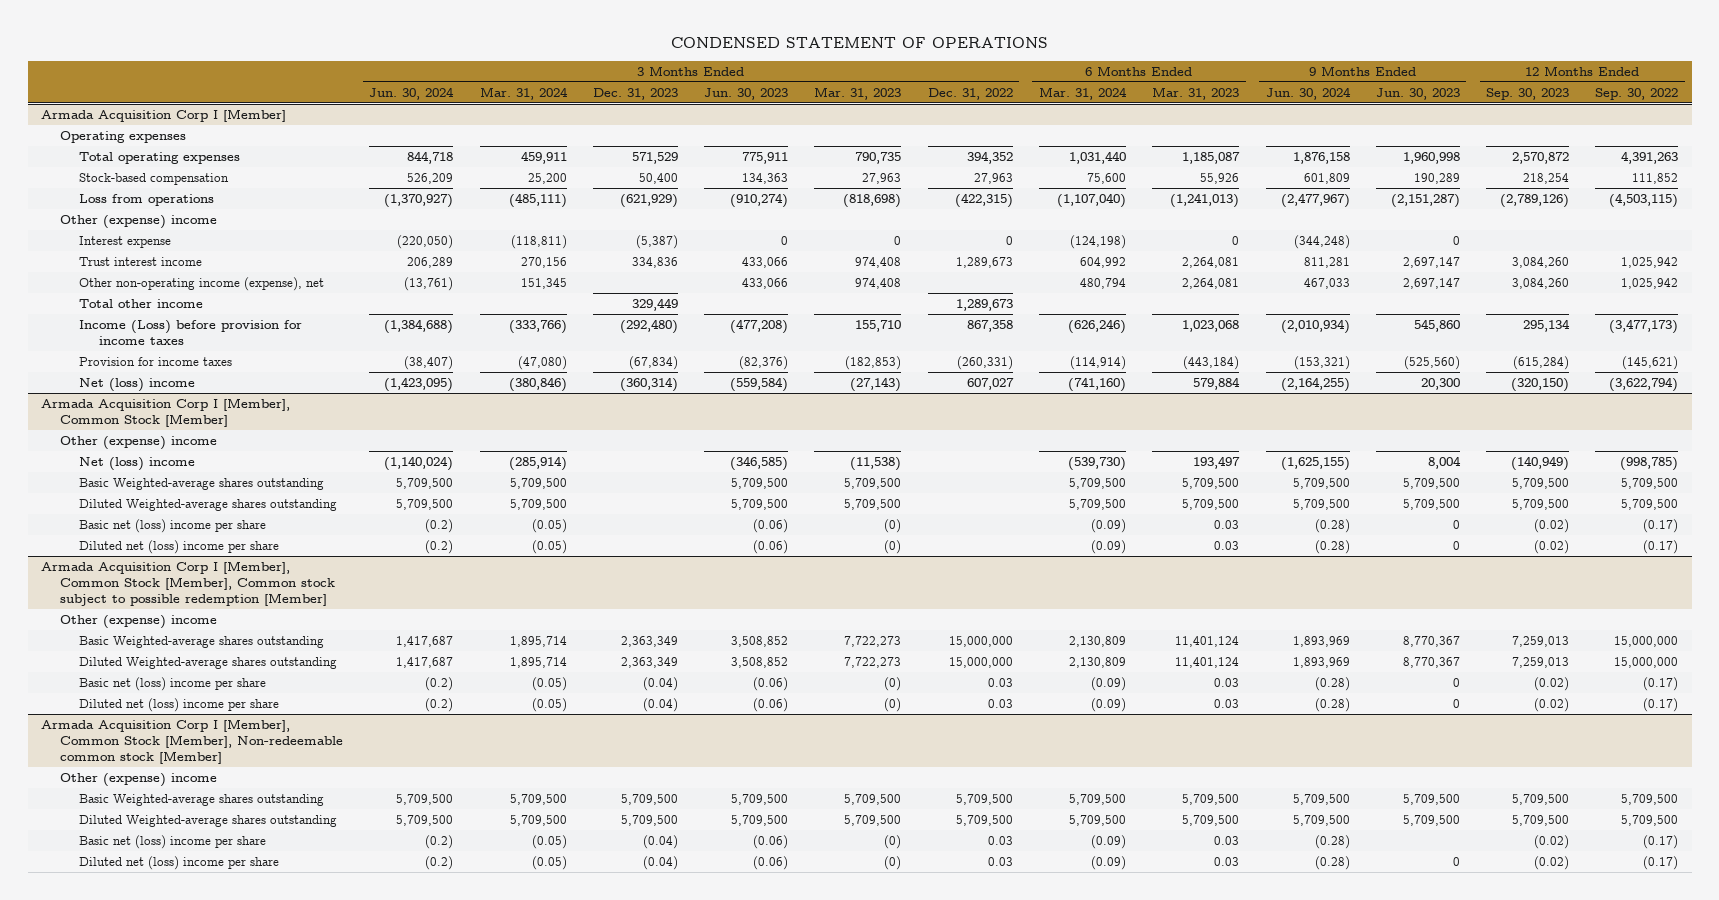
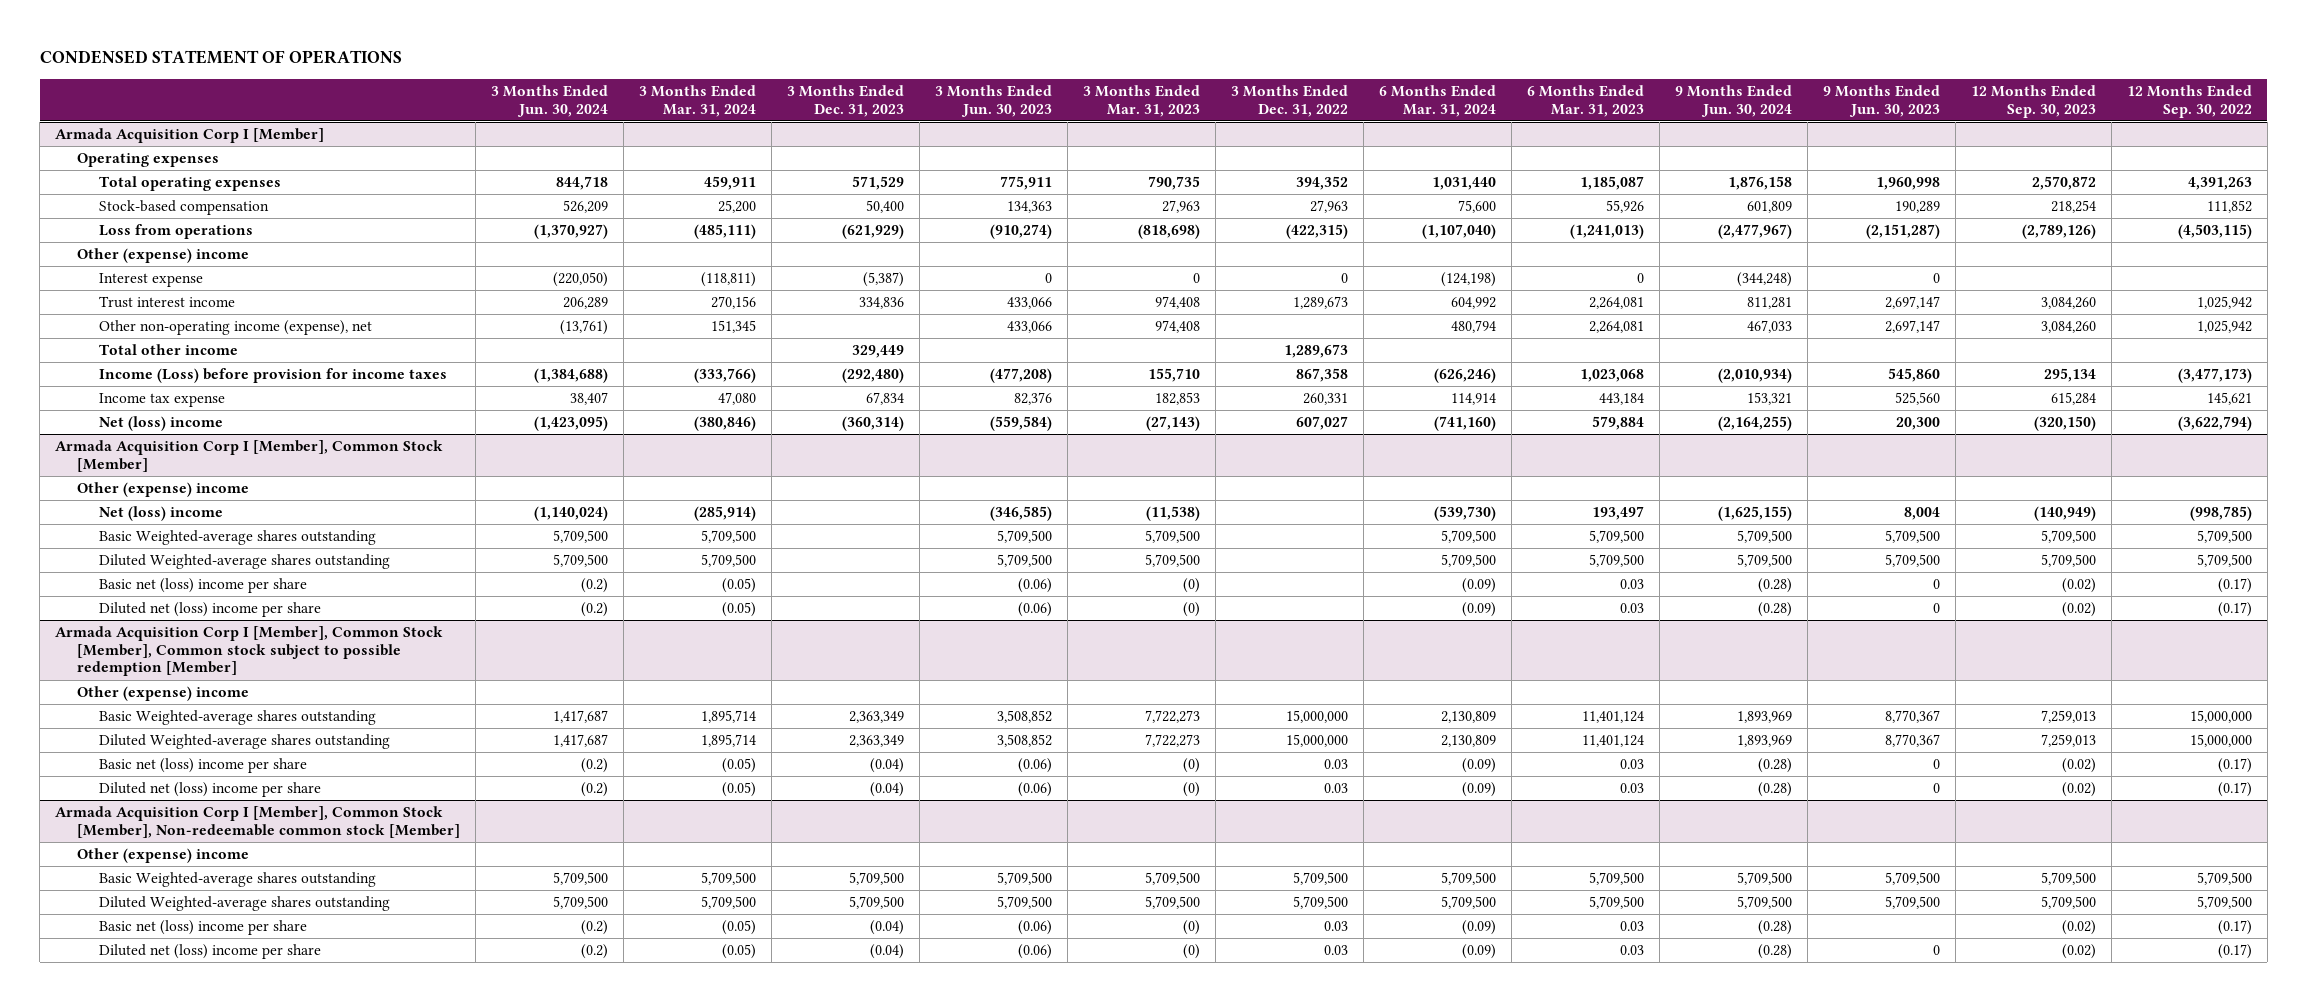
[79,356,233,366] Provision for income taxes -> [98,393,225,408] Income tax expense
[404,355,454,370] (38,407) -> [569,392,608,406] 38,407
[517,355,567,370] (47,080) -> [717,392,756,406] 47,080
[628,355,678,370] (67,834) -> [865,392,904,406] 67,834
[739,355,789,370] (82,376) -> [1013,392,1052,406] 82,376
[845,355,902,370] (182,853) -> [1154,392,1200,406] 182,853
[956,355,1013,370] (260,331) -> [1302,393,1348,406] 260,331
[1070,355,1127,370] (114,914) -> [1450,393,1496,406] 114,914
[1183,355,1240,370] (443,184) -> [1598,393,1644,406] 443,184
[1293,355,1350,370] (153,321) -> [1746,392,1792,406] 153,321
[1403,355,1460,370] (525,560) -> [1894,392,1940,406] 525,560
[1513,355,1570,370] (615,284) -> [2050,392,2096,406] 615,284
[1622,355,1679,370] (145,621) -> [2206,392,2252,406] 145,621

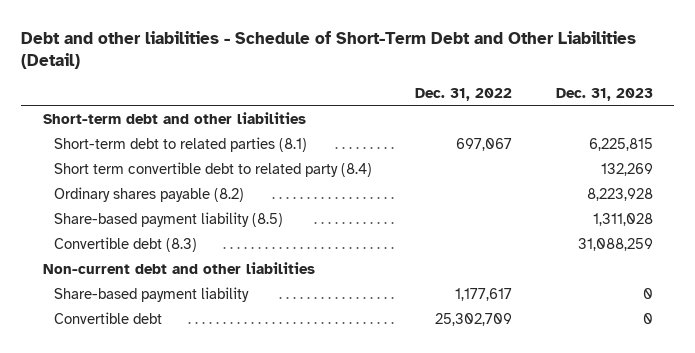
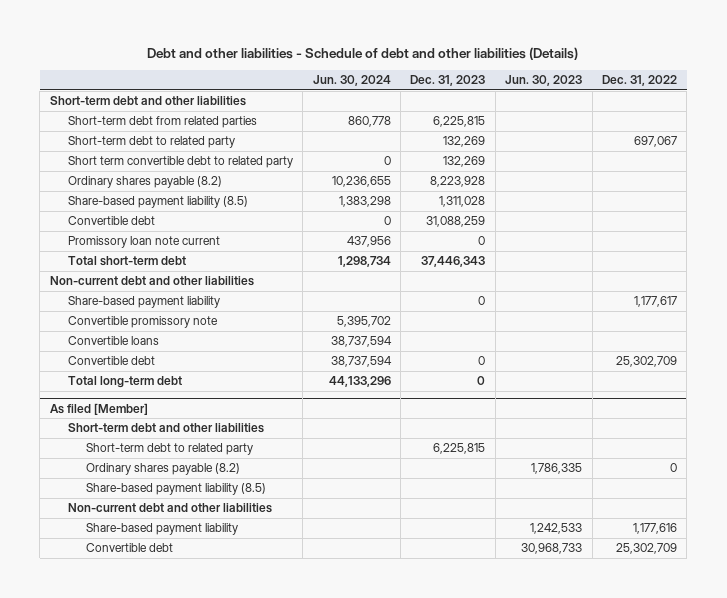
[21,30,637,70] Debt and other liabilities - Schedule of Short-Term Debt and Other Liabilities (Detail) -> [147,47,579,61] Debt and other liabilities - Schedule of debt and other liabilities (Details)
none -> [312,75,391,87] Jun. 30, 2024
none -> [505,75,583,87] Jun. 30, 2023
none -> [67,116,257,129] Short-term debt from related parties
[54,137,308,153] Short-term debt to related parties (8.1) -> [67,136,235,149] Short-term debt to related party
[588,138,653,152] 6,225,815 -> [443,136,486,148] 132,269
[54,162,373,178] Short term convertible debt to related party (8.4) -> [67,156,293,169] Short term convertible debt to related party
[54,237,198,253] Convertible debt (8.3) -> [67,216,155,226] Convertible debt
none -> [67,236,220,249] Promissory loan note current
none -> [67,256,186,267] Total short-term debt
none -> [67,316,218,329] Convertible promissory note
none -> [67,336,159,346] Convertible loans
none -> [67,376,182,389] Total long-term debt
none -> [49,402,148,415] As filed [Member]
none -> [67,423,264,434] Short-term debt and other liabilities
none -> [85,443,253,456] Short-term debt to related party
none -> [85,463,240,476] Ordinary shares payable (8.2)
none -> [85,483,266,496] Share-based payment liability (8.5)
none -> [67,503,272,514] Non-current debt and other liabilities
none -> [85,523,238,536] Share-based payment liability
none -> [85,543,173,553] Convertible debt

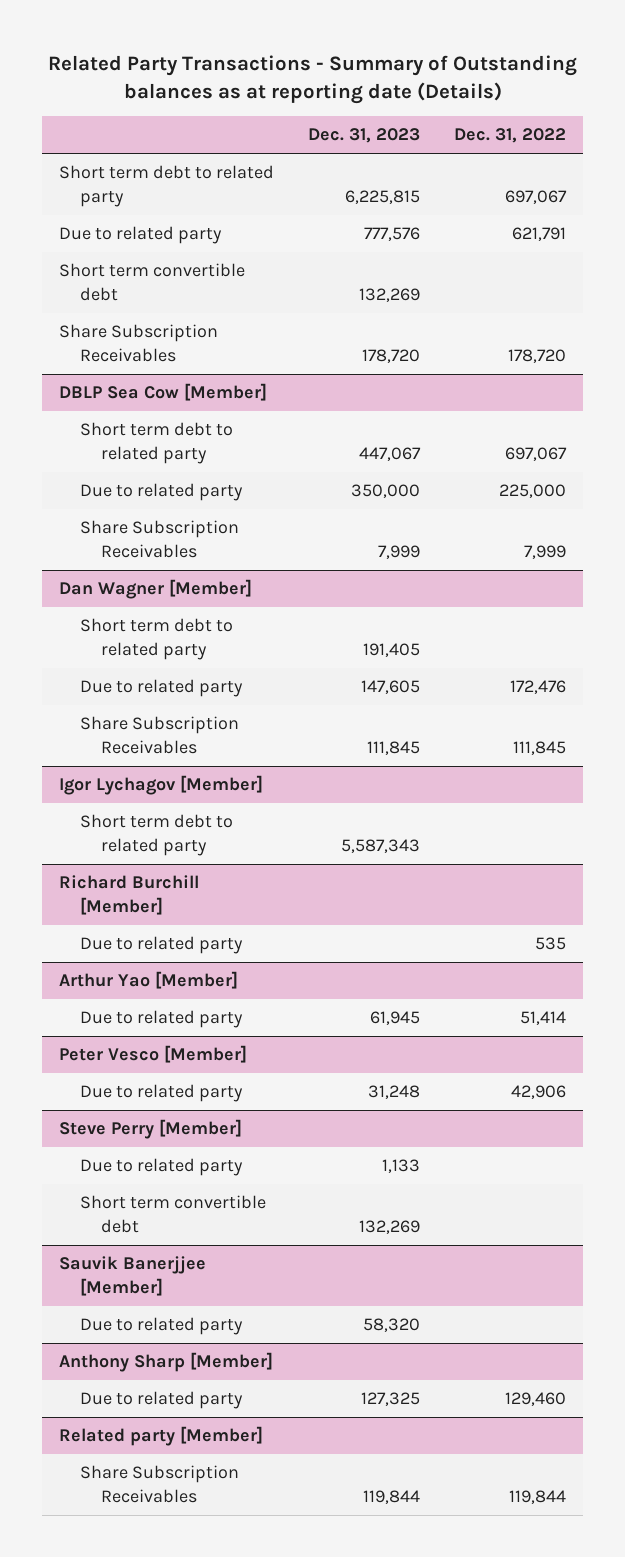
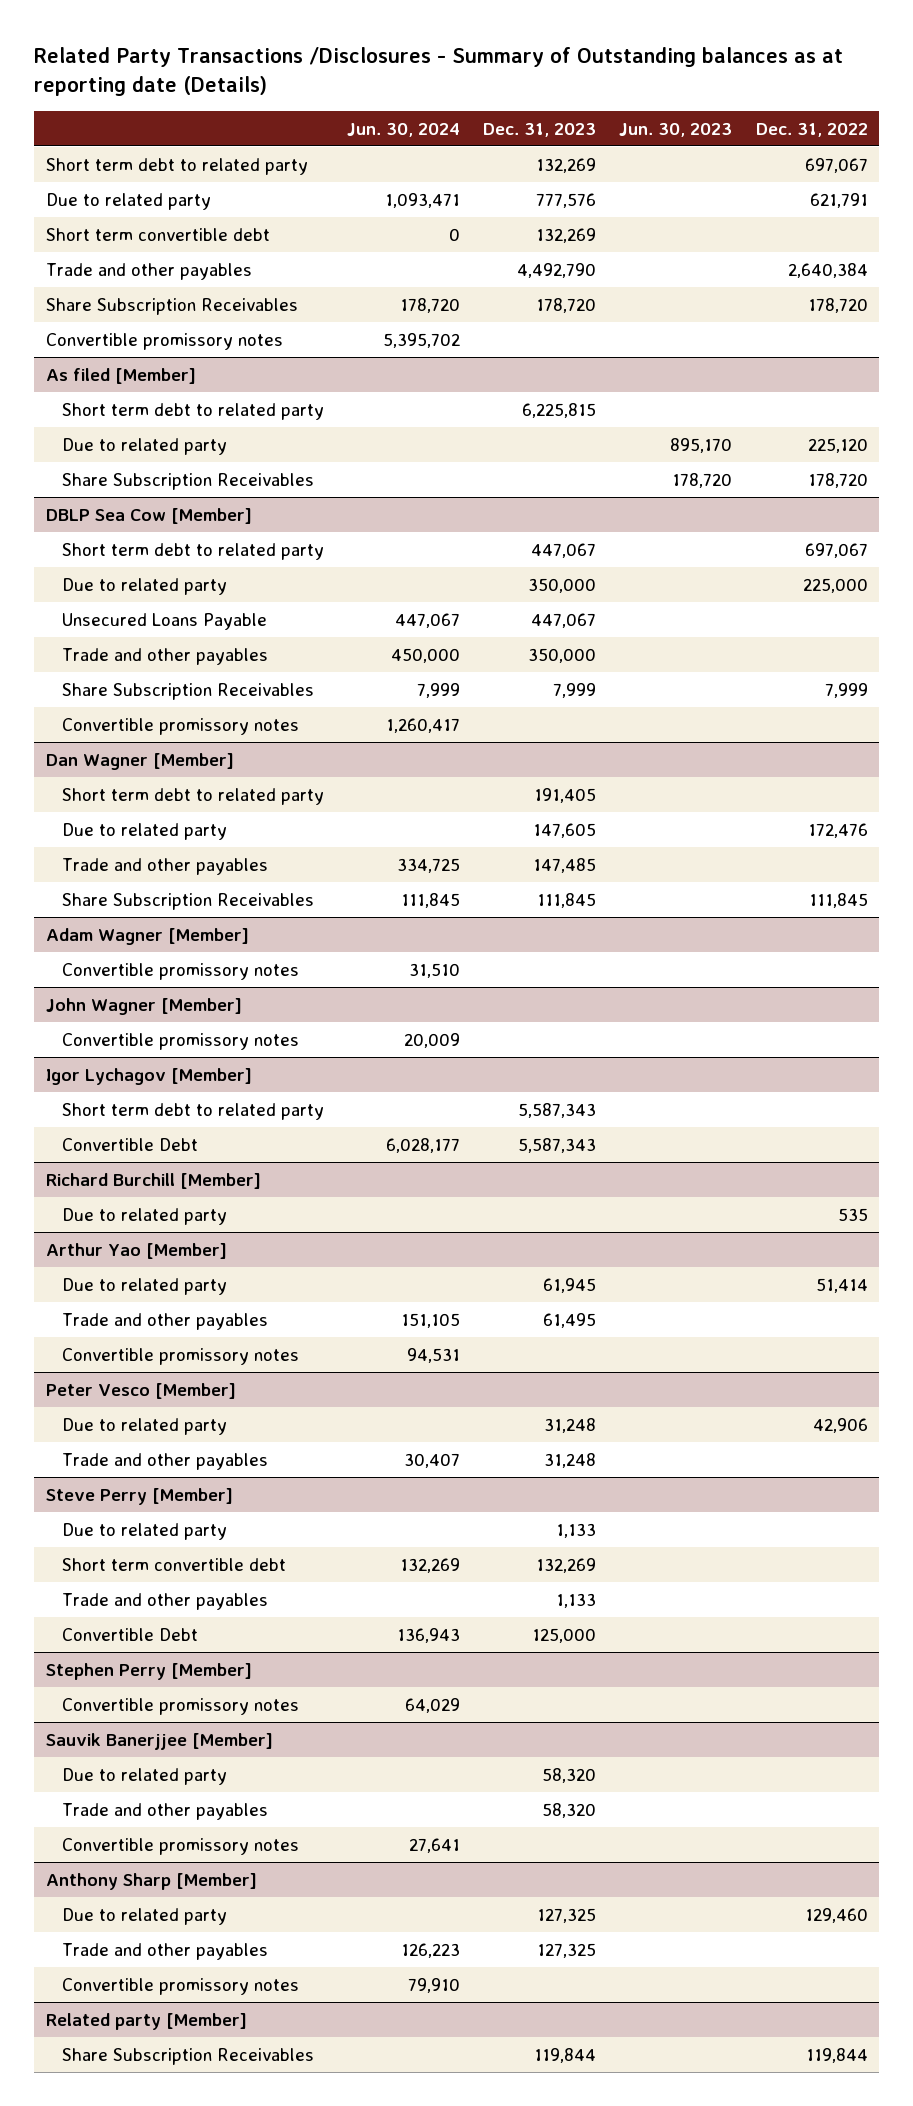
[47,55,577,104] Related Party Transactions - Summary of Outstanding balances as at reporting date (Details) -> [34,46,844,96] Related Party Transactions /Disclosures - Summary of Outstanding balances as at reporting date (Details)
none -> [347,122,461,137] Jun. 30, 2024
none -> [619,122,733,137] Jun. 30, 2023
[345,189,421,204] 6,225,815 -> [536,157,597,173] 132,269
none -> [45,262,252,280] Trade and other payables
none -> [45,332,283,350] Convertible promissory notes
none -> [45,367,196,384] As filed [Member]
none -> [62,402,325,420] Short term debt to related party
none -> [62,437,228,455] Due to related party
none -> [62,472,315,490] Share Subscription Receivables
none -> [62,612,268,630] Unsecured Loans Payable
none -> [62,647,269,665] Trade and other payables
none -> [62,717,300,735] Convertible promissory notes
none -> [62,857,269,875] Trade and other payables
none -> [45,927,249,945] Adam Wagner [Member]
none -> [62,962,300,980] Convertible promissory notes
none -> [45,997,242,1015] John Wagner [Member]
none -> [62,1032,300,1050] Convertible promissory notes
none -> [62,1137,199,1151] Convertible Debt
none -> [62,1312,269,1330] Trade and other payables
none -> [62,1347,300,1365] Convertible promissory notes
none -> [62,1452,269,1470] Trade and other payables
none -> [62,1592,269,1610] Trade and other payables
none -> [62,1627,199,1641] Convertible Debt
none -> [45,1662,252,1680] Stephen Perry [Member]
none -> [62,1697,300,1715] Convertible promissory notes
none -> [62,1802,269,1820] Trade and other payables
none -> [62,1837,300,1855] Convertible promissory notes
none -> [62,1942,269,1960] Trade and other payables
none -> [62,1977,300,1995] Convertible promissory notes

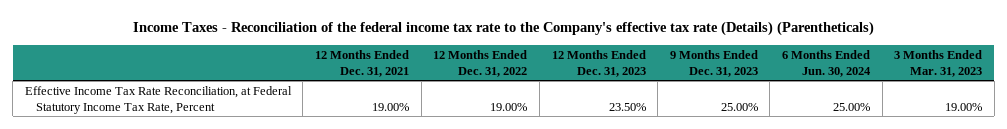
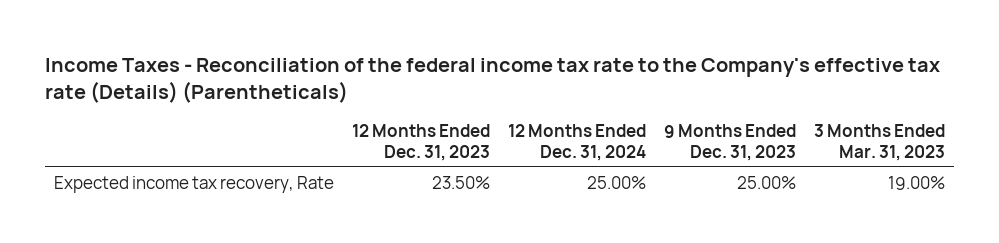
[315,49,410,77] 12 Months Ended Dec. 31, 2021 -> none
[433,49,528,77] 12 Months Ended Dec. 31, 2022 -> none
[782,49,872,77] 6 Months Ended Jun. 30, 2024 -> none
none -> [508,124,647,162] 12 Months Ended Dec. 31, 2024
[24,85,292,114] Effective Income Tax Rate Reconciliation, at Federal Statutory Income Tax Rate, Percent -> [54,176,335,194] Expected income tax recovery, Rate

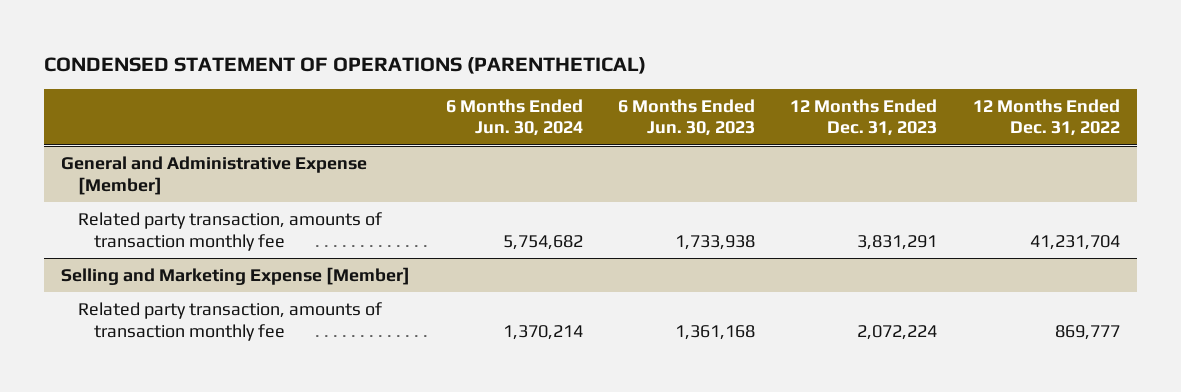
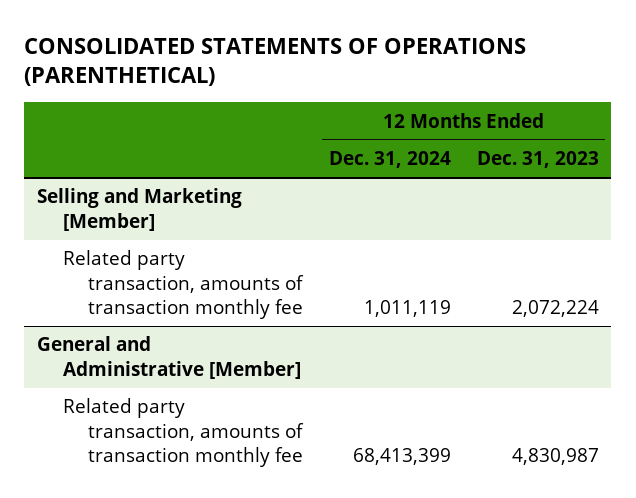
[43,57,646,75] CONDENSED STATEMENT OF OPERATIONS (PARENTHETICAL) -> [24,37,527,87] CONSOLIDATED STATEMENTS OF OPERATIONS (PARENTHETICAL)
[445,98,583,137] 6 Months Ended Jun. 30, 2024 -> none
[617,98,755,137] 6 Months Ended Jun. 30, 2023 -> none
[972,98,1120,137] 12 Months Ended Dec. 31, 2022 -> none
none -> [328,151,451,169] Dec. 31, 2024
[61,155,368,195] General and Administrative Expense [Member] -> none
[77,211,382,251] Related party transaction, amounts of transaction monthly fee -> none
[61,266,411,285] Selling and Marketing Expense [Member] -> [37,188,243,231] Selling and Marketing [Member]
none -> [37,336,301,379] General and Administrative [Member]
none -> [62,398,304,468] Related party transaction, amounts of transaction monthly fee

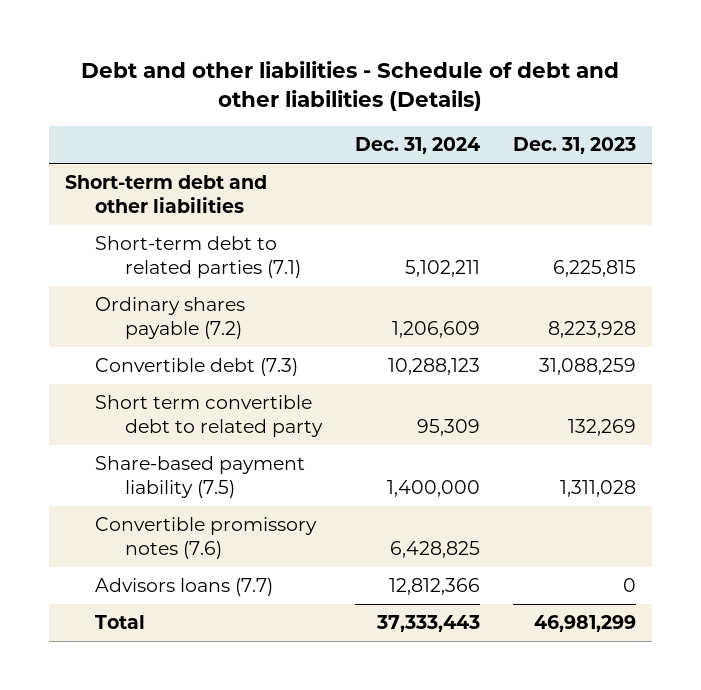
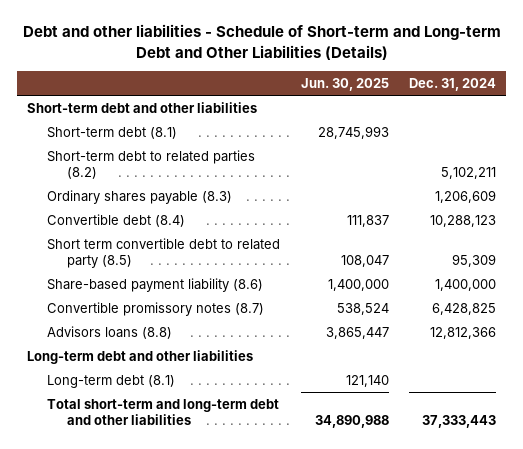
[81,60,620,112] Debt and other liabilities - Schedule of debt and other liabilities (Details) -> [22,24,501,60] Debt and other liabilities - Schedule of Short-term and Long-term Debt and Other Liabilities (Details)
[512,137,636,155] Dec. 31, 2023 -> none
none -> [300,77,389,91] Jun. 30, 2025
none -> [47,126,178,139] Short-term debt (8.1)
[94,236,301,279] Short-term debt to related parties (7.1) -> [47,149,256,180] Short-term debt to related parties (8.2)
[94,297,245,340] Ordinary shares payable (7.2) -> [47,189,233,204] Ordinary shares payable (8.3)
[94,358,298,377] Convertible debt (7.3) -> [47,213,186,227] Convertible debt (8.4)
[94,395,323,438] Short term convertible debt to related party -> [47,237,281,269] Short term convertible debt to related party (8.5)
[94,456,305,499] Share-based payment liability (7.5) -> [47,277,264,292] Share-based payment liability (8.6)
[94,517,317,560] Convertible promissory notes (7.6) -> [47,301,265,316] Convertible promissory notes (8.7)
[94,578,273,597] Advisors loans (7.7) -> [47,325,173,339] Advisors loans (8.8)
none -> [27,349,254,364] Long-term debt and other liabilities
none -> [47,374,176,388] Long-term debt (8.1)
[94,615,145,630] Total -> [47,398,280,426] Total short-term and long-term debt and other liabilities

